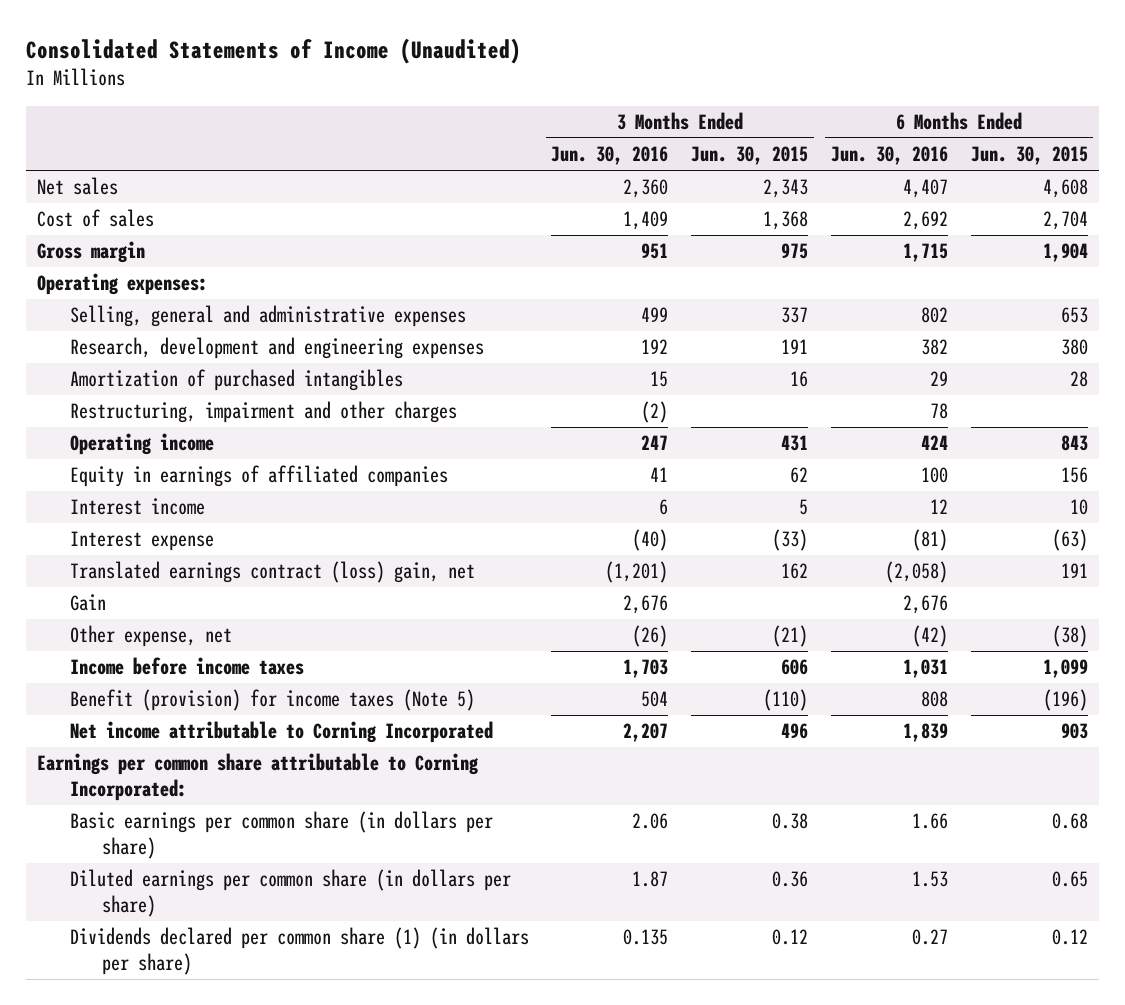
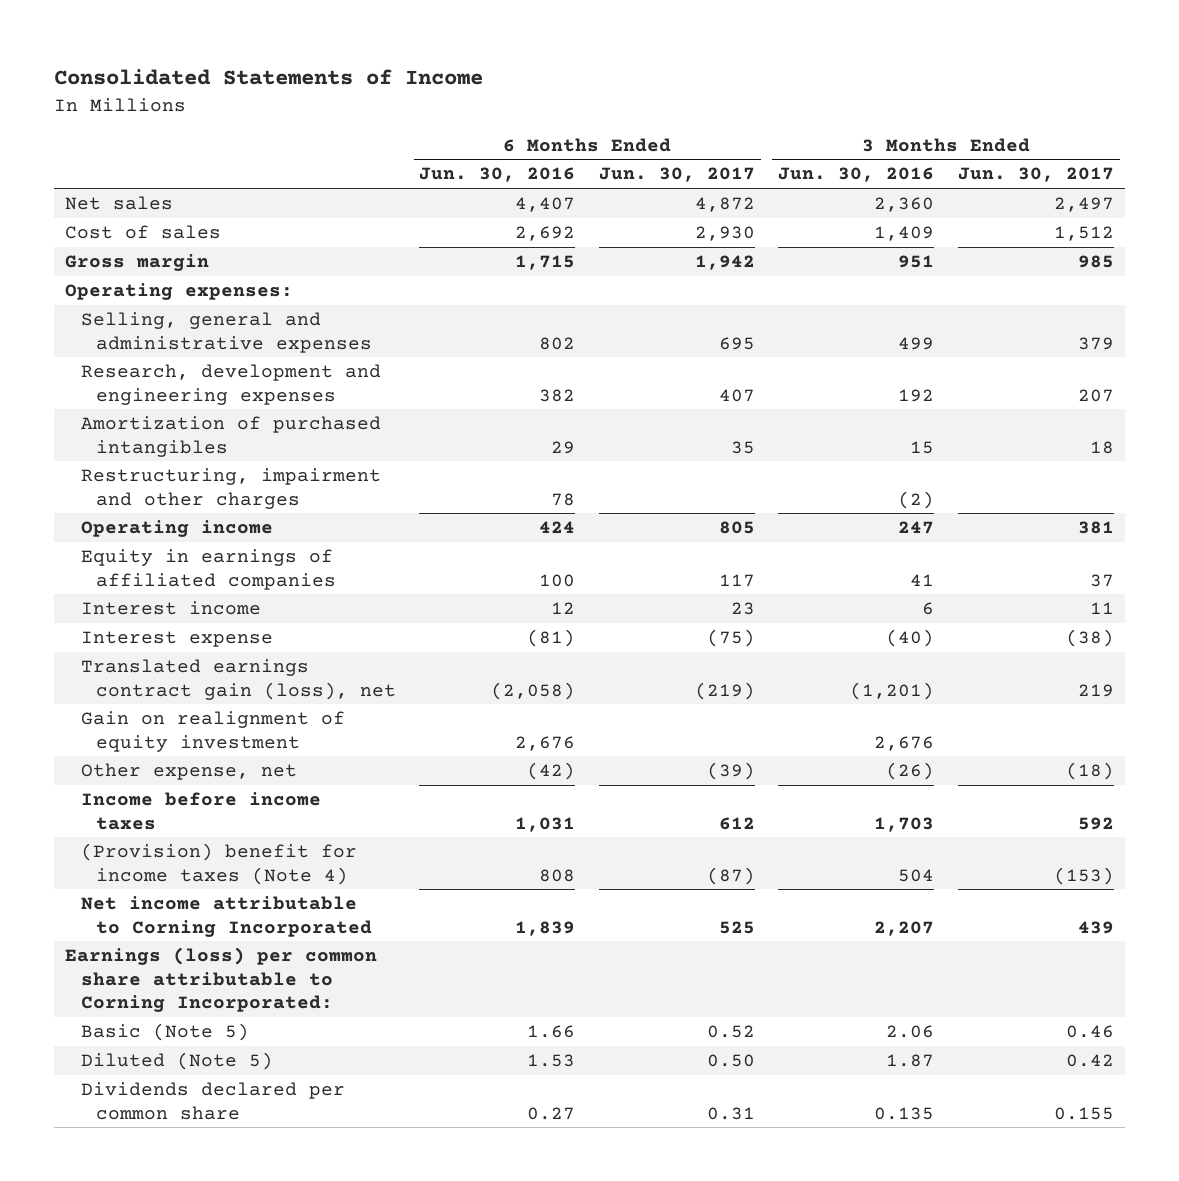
[26,37,522,64] Consolidated Statements of Income (Unaudited) -> [53,69,483,86] Consolidated Statements of Income
[691,146,809,166] Jun. 30, 2015 -> none
[970,146,1088,166] Jun. 30, 2015 -> none
none -> [598,167,755,183] Jun. 30, 2017
none -> [957,167,1114,183] Jun. 30, 2017
[69,561,475,584] Translated earnings contract (loss) gain, net -> [80,659,396,700] Translated earnings contract gain (loss), net
[69,594,106,612] Gain -> [80,711,345,752] Gain on realignment of equity investment
[69,689,475,712] Benefit (provision) for income taxes (Note 5) -> [80,843,357,885] (Provision) benefit for income taxes (Note 4)
[37,753,480,802] Earnings per common share attributable to Corning Incorporated: -> [65,947,378,1013] Earnings (loss) per common share attributable to Corning Incorporated:
[69,811,493,860] Basic earnings per common share (in dollars per share) -> [80,1023,249,1042] Basic (Note 5)
[69,869,511,918] Diluted earnings per common share (in dollars per share) -> [80,1052,273,1071] Diluted (Note 5)
[69,927,529,976] Dividends declared per common share (1) (in dollars per share) -> [80,1082,345,1120] Dividends declared per common share

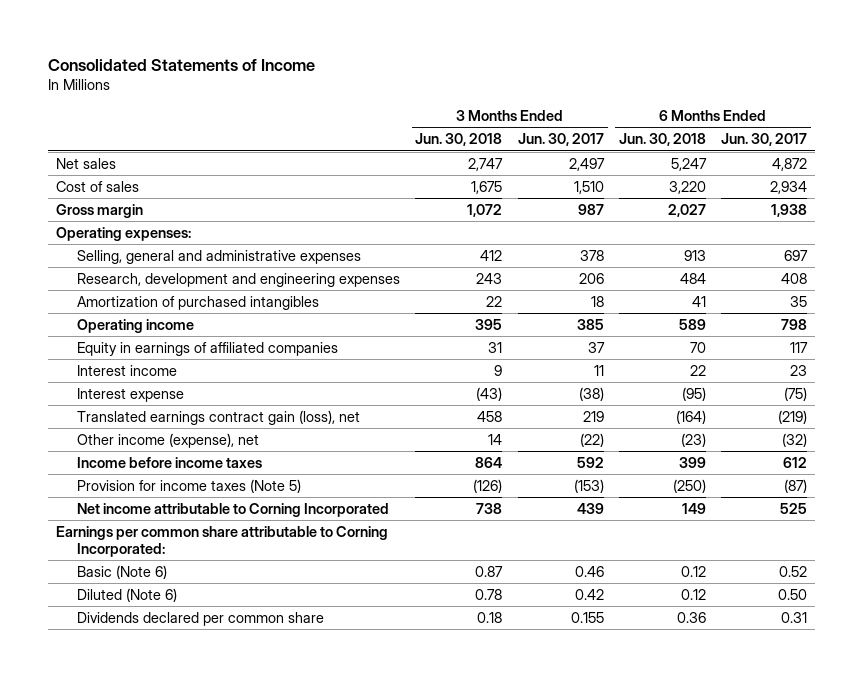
[419,167,576,183] Jun. 30, 2016 -> none
[778,167,935,183] Jun. 30, 2016 -> none
none -> [415,133,503,147] Jun. 30, 2018
none -> [619,133,707,147] Jun. 30, 2018
[694,226,755,242] 2,930 -> [770,180,808,194] 2,934
[1053,226,1114,242] 1,512 -> [573,180,604,194] 1,510
[694,255,755,271] 1,942 -> [771,203,808,217] 1,938
[1077,255,1114,269] 985 -> [577,203,604,215] 987
[718,336,755,350] 695 -> [784,249,809,261] 697
[1077,336,1114,350] 379 -> [579,249,604,261] 378
[718,388,755,402] 407 -> [781,272,808,284] 408
[1077,388,1114,402] 207 -> [578,272,604,284] 206
[80,468,381,509] Restructuring, impairment and other charges -> none
[718,521,755,535] 805 -> [781,318,808,330] 798
[1077,521,1114,535] 381 -> [576,318,604,330] 385
[80,711,345,752] Gain on realignment of equity investment -> none
[80,763,297,781] Other expense, net -> [77,432,260,448] Other income (expense), net
[706,762,755,781] (39) -> [782,432,808,447] (32)
[1065,762,1114,781] (18) -> [579,432,604,447] (22)
[80,843,357,885] (Provision) benefit for income taxes (Note 4) -> [77,478,302,493] Provision for income taxes (Note 5)
[65,947,378,1013] Earnings (loss) per common share attributable to Corning Incorporated: -> [55,525,388,557] Earnings per common share attributable to Corning Incorporated:
[80,1023,249,1042] Basic (Note 5) -> [77,564,168,579] Basic (Note 6)
[80,1052,273,1071] Diluted (Note 5) -> [77,587,178,602] Diluted (Note 6)

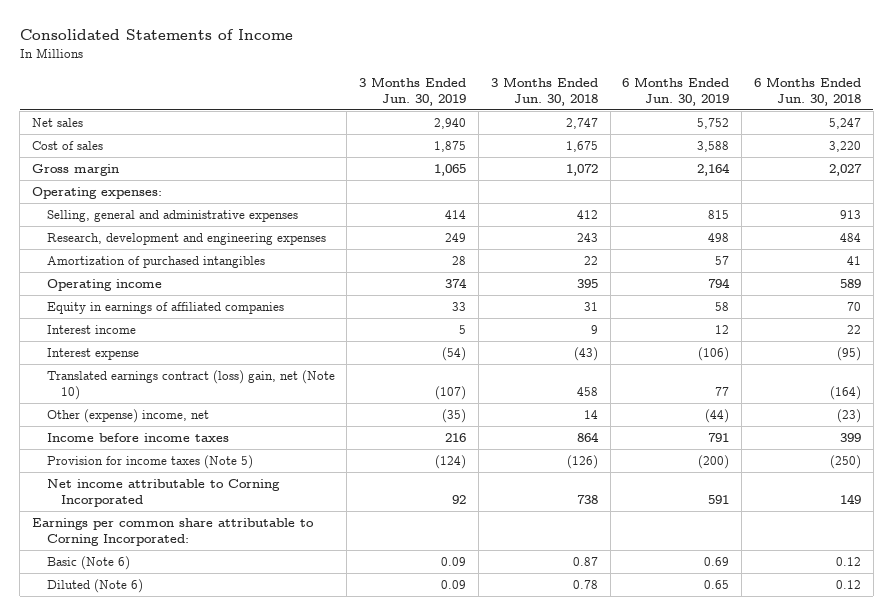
[517,133,604,147] Jun. 30, 2017 -> none
[721,133,808,147] Jun. 30, 2017 -> none
none -> [359,76,467,106] 3 Months Ended Jun. 30, 2019
none -> [622,76,730,106] 6 Months Ended Jun. 30, 2019
[77,409,361,425] Translated earnings contract gain (loss), net -> [46,369,335,400] Translated earnings contract (loss) gain, net (Note 10)
[77,432,260,448] Other income (expense), net -> [46,408,209,423] Other (expense) income, net
[77,611,325,626] Dividends declared per common share -> none

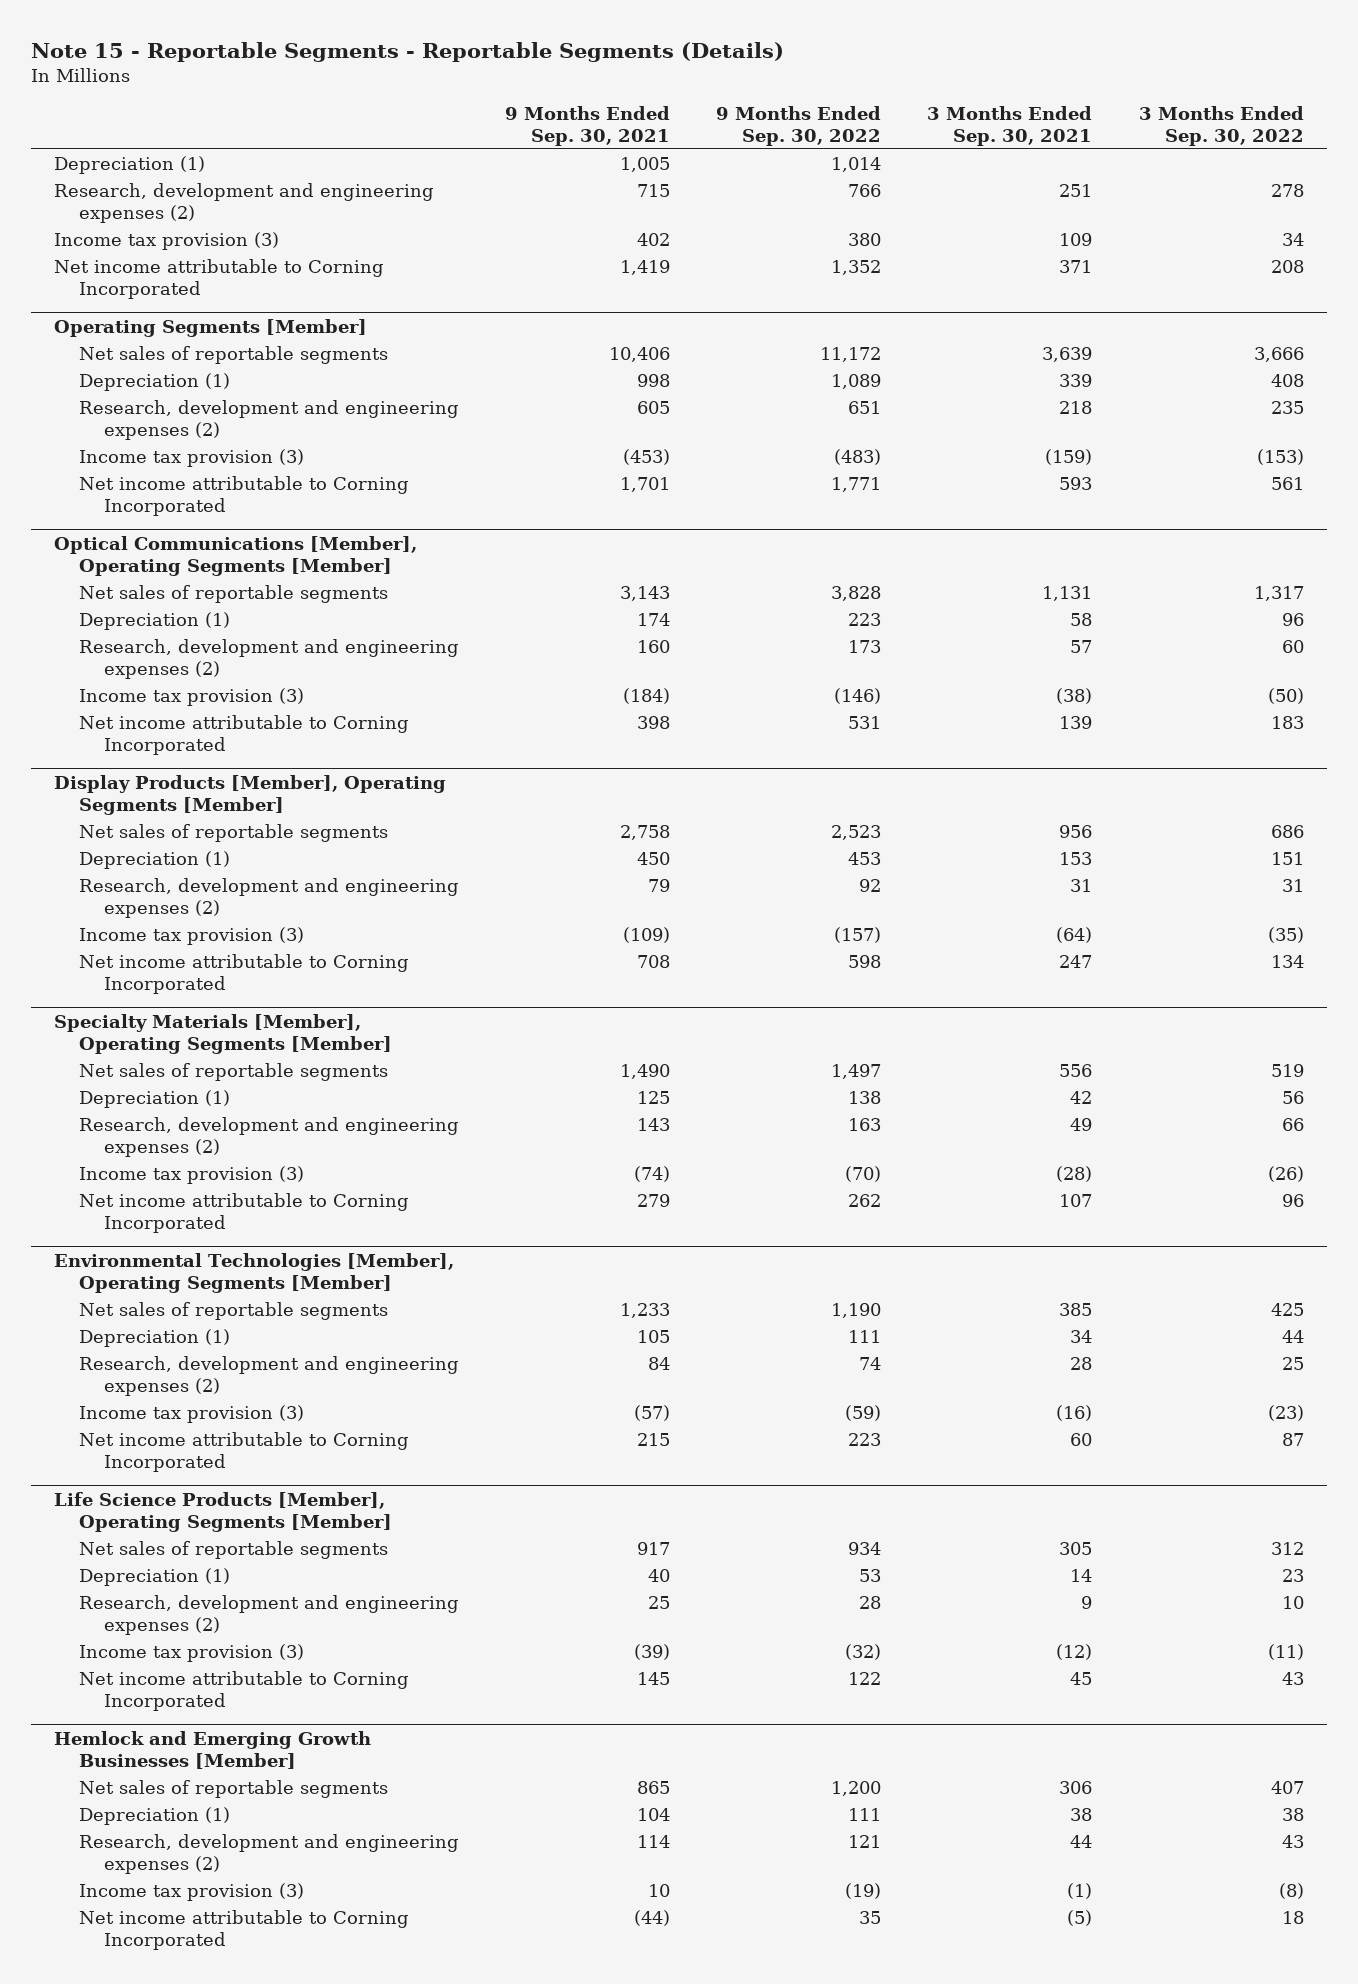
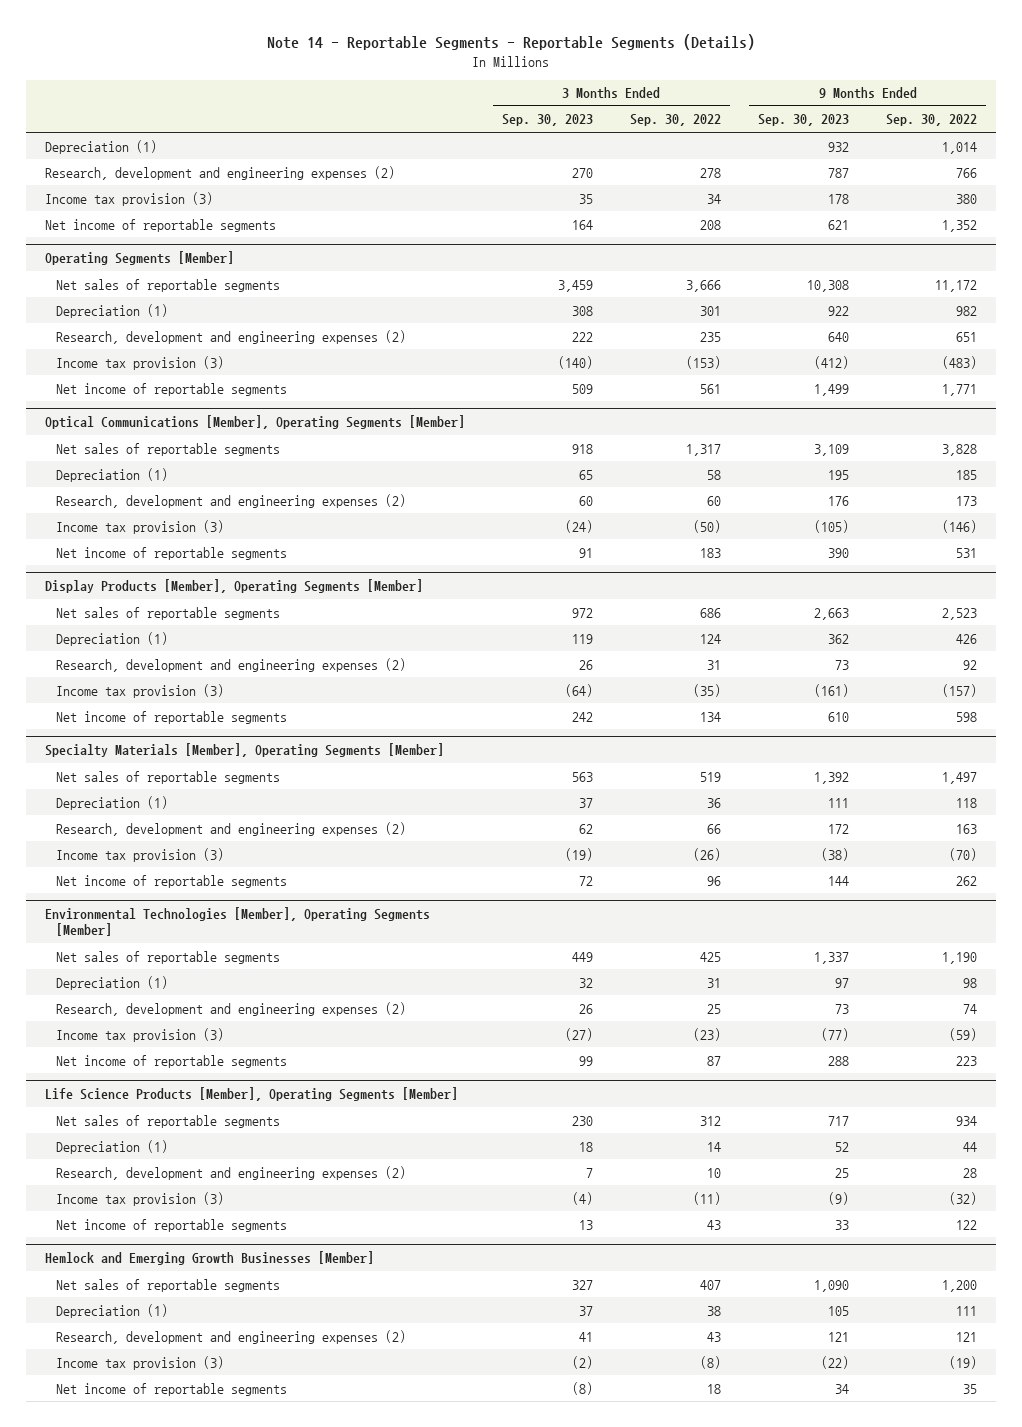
[30,42,784,63] Note 15 - Reportable Segments - Reportable Segments (Details) -> [266,34,755,51] Note 14 - Reportable Segments - Reportable Segments (Details)
[504,106,670,146] 9 Months Ended Sep. 30, 2021 -> none
[927,106,1093,146] 3 Months Ended Sep. 30, 2021 -> none
none -> [501,114,593,127] Sep. 30, 2023
none -> [758,114,850,127] Sep. 30, 2023
[53,258,384,299] Net income attributable to Corning Incorporated -> [44,218,276,232] Net income of reportable segments
[831,373,882,389] 1,089 -> [956,305,978,316] 982
[1270,373,1304,387] 408 -> [699,305,721,316] 301
[78,475,409,516] Net income attributable to Corning Incorporated -> [55,382,287,396] Net income of reportable segments
[848,612,882,626] 223 -> [956,469,978,480] 185
[1281,612,1304,626] 96 -> [706,469,721,480] 58
[78,714,409,755] Net income attributable to Corning Incorporated -> [55,546,287,560] Net income of reportable segments
[848,851,882,865] 453 -> [956,633,978,644] 426
[1270,851,1304,865] 151 -> [699,633,721,644] 124
[78,953,409,994] Net income attributable to Corning Incorporated -> [55,710,287,724] Net income of reportable segments
[848,1090,882,1104] 138 -> [956,797,978,808] 118
[1281,1090,1304,1104] 56 -> [706,797,721,808] 36
[78,1192,409,1233] Net income attributable to Corning Incorporated -> [55,874,287,888] Net income of reportable segments
[848,1329,882,1343] 111 -> [963,977,978,988] 98
[1281,1329,1304,1343] 44 -> [706,977,721,988] 31
[78,1431,409,1472] Net income attributable to Corning Incorporated -> [55,1054,287,1068] Net income of reportable segments
[859,1568,882,1582] 53 -> [963,1141,978,1152] 44
[1281,1568,1304,1582] 23 -> [706,1141,721,1152] 14
[78,1670,409,1711] Net income attributable to Corning Incorporated -> [55,1218,287,1232] Net income of reportable segments
[78,1909,409,1950] Net income attributable to Corning Incorporated -> [55,1382,287,1396] Net income of reportable segments

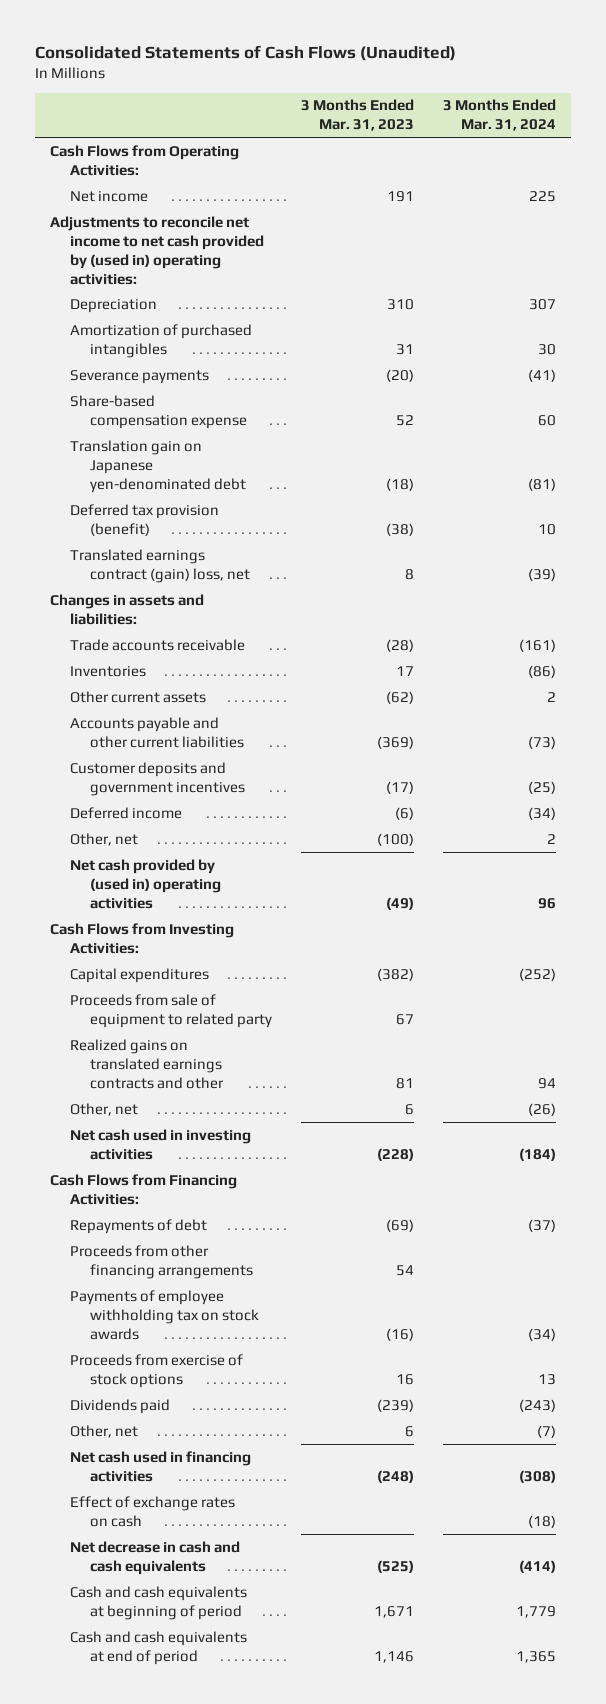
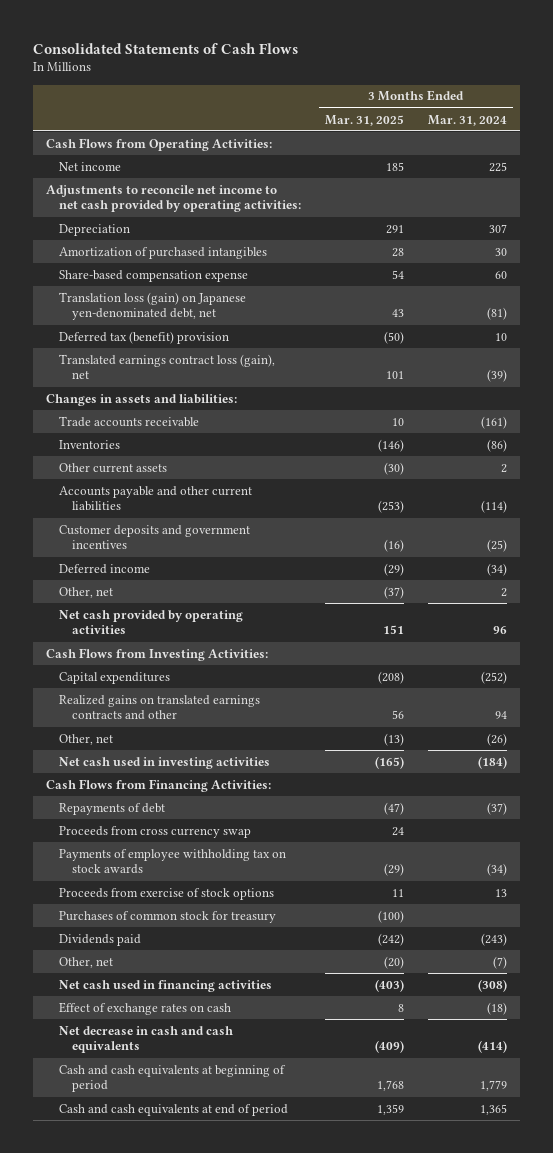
[35,44,457,61] Consolidated Statements of Cash Flows (Unaudited) -> [33,42,299,54] Consolidated Statements of Cash Flows
[301,99,415,132] 3 Months Ended Mar. 31, 2023 -> none
none -> [325,114,405,126] Mar. 31, 2025
[49,215,264,285] Adjustments to reconcile net income to net cash provided by (used in) operating activities: -> [45,184,301,213] Adjustments to reconcile net income to net cash provided by operating activities:
[69,369,209,384] Severance payments -> none
[69,439,247,493] Translation gain on Japanese yen-denominated debt -> [58,291,246,321] Translation loss (gain) on Japanese yen-denominated debt, net
[69,503,219,536] Deferred tax provision (benefit) -> [58,330,229,344] Deferred tax (benefit) provision
[69,548,251,583] Translated earnings contract (gain) loss, net -> [58,353,275,380] Translated earnings contract loss (gain), net
[528,735,557,749] (73) -> [481,500,508,514] (114)
[69,858,222,909] Net cash provided by (used in) operating activities -> [58,609,243,635] Net cash provided by operating activities
[69,993,273,1028] Proceeds from sale of equipment to related party -> none
[69,1244,254,1279] Proceeds from other financing arrangements -> none
none -> [58,825,251,838] Proceeds from cross currency swap
none -> [58,910,276,923] Purchases of common stock for treasury

